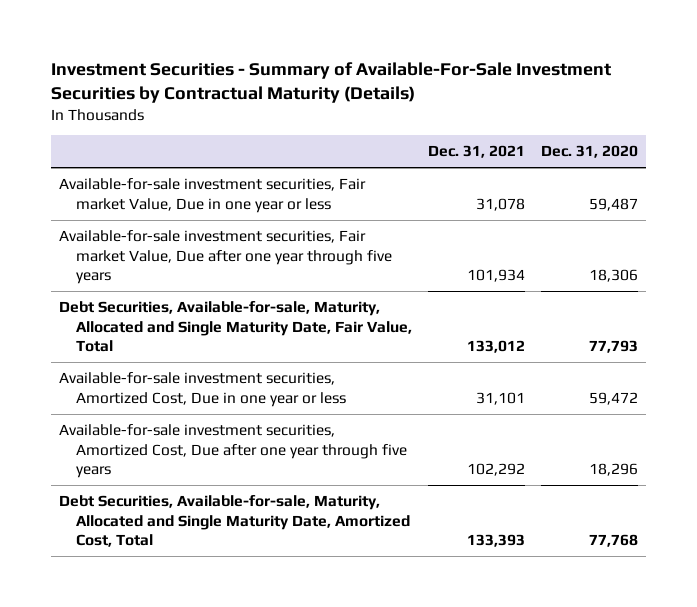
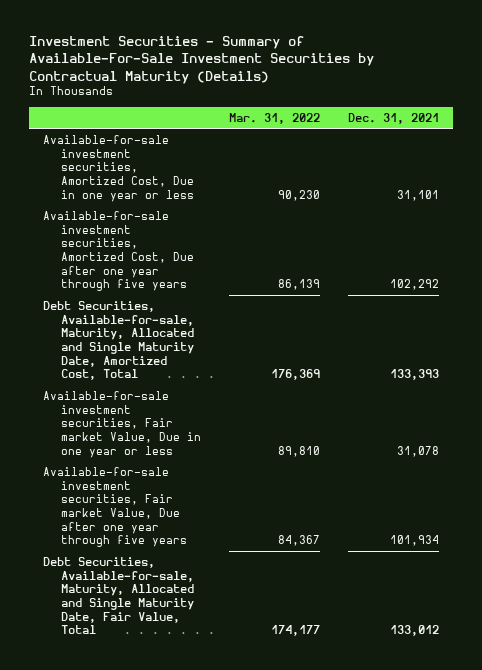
[541,145,639,159] Dec. 31, 2020 -> none
none -> [228,112,320,124] Mar. 31, 2022
[58,178,366,213] Available-for-sale investment securities, Fair market Value, Due in one year or less -> [43,391,201,458] Available-for-sale investment securities, Fair market Value, Due in one year or less
[58,230,392,285] Available-for-sale investment securities, Fair market Value, Due after one year through five years -> [43,467,187,548] Available-for-sale investment securities, Fair market Value, Due after one year through five years
[58,301,412,353] Debt Securities, Available-for-sale, Maturity, Allocated and Single Maturity Date, Fair Value, Total -> [43,557,194,635] Debt Securities, Available-for-sale, Maturity, Allocated and Single Maturity Date, Fair Value, Total

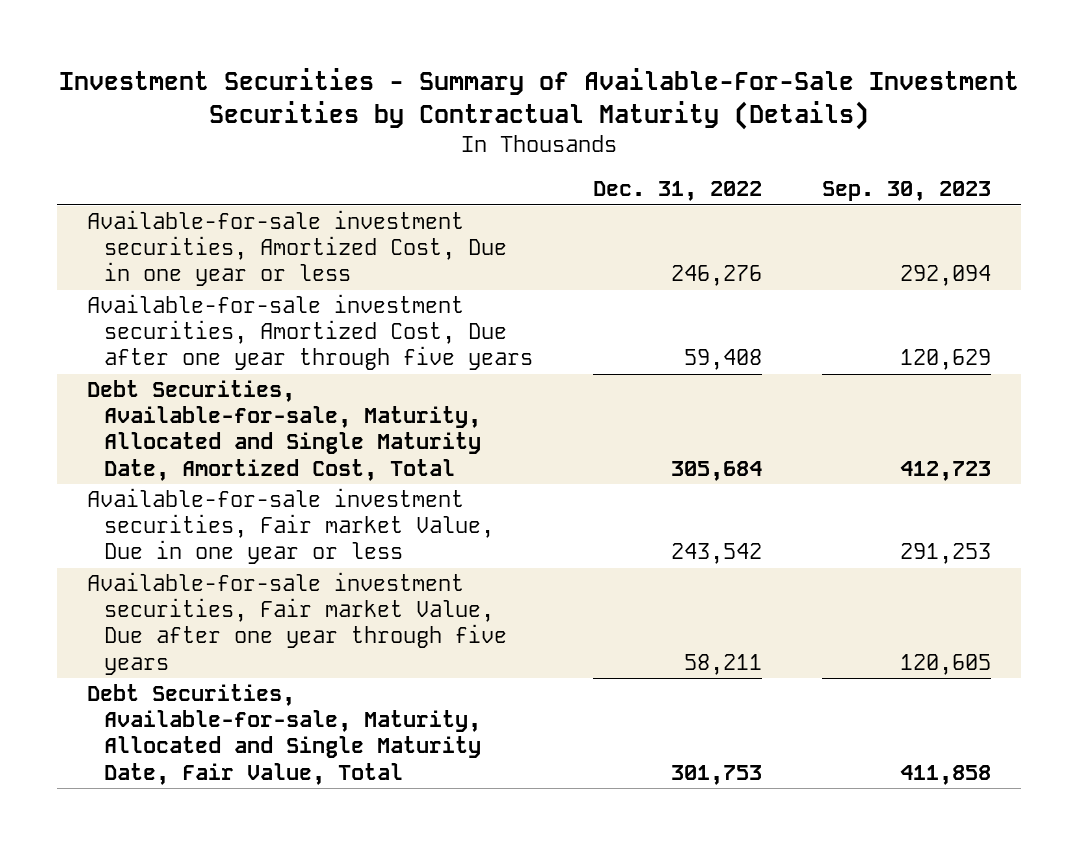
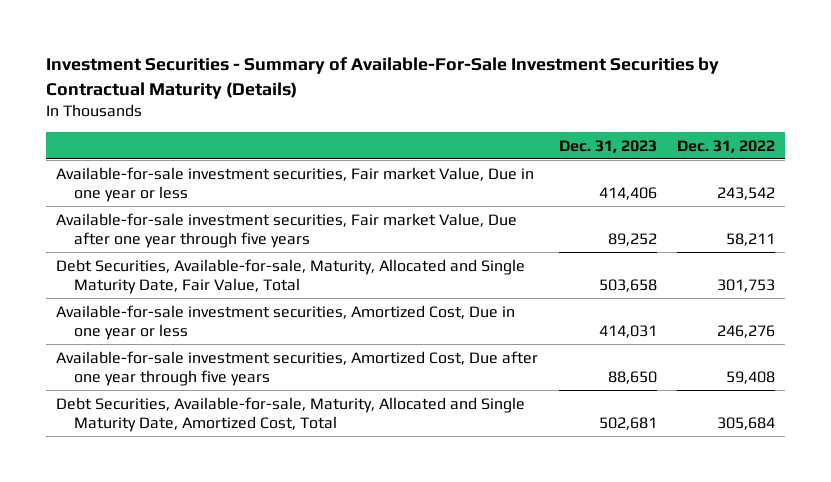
[822,181,992,202] Sep. 30, 2023 -> none
none -> [558,139,657,153] Dec. 31, 2023
[87,210,508,287] Available-for-sale investment securities, Amortized Cost, Due in one year or less -> [55,304,515,340] Available-for-sale investment securities, Amortized Cost, Due in one year or less
[87,294,534,371] Available-for-sale investment securities, Amortized Cost, Due after one year through five years -> [55,350,538,386] Available-for-sale investment securities, Amortized Cost, Due after one year through five years
[87,380,482,481] Debt Securities, Available-for-sale, Maturity, Allocated and Single Maturity Date, Amortized Cost, Total -> [55,396,525,432] Debt Securities, Available-for-sale, Maturity, Allocated and Single Maturity Date, Amortized Cost, Total

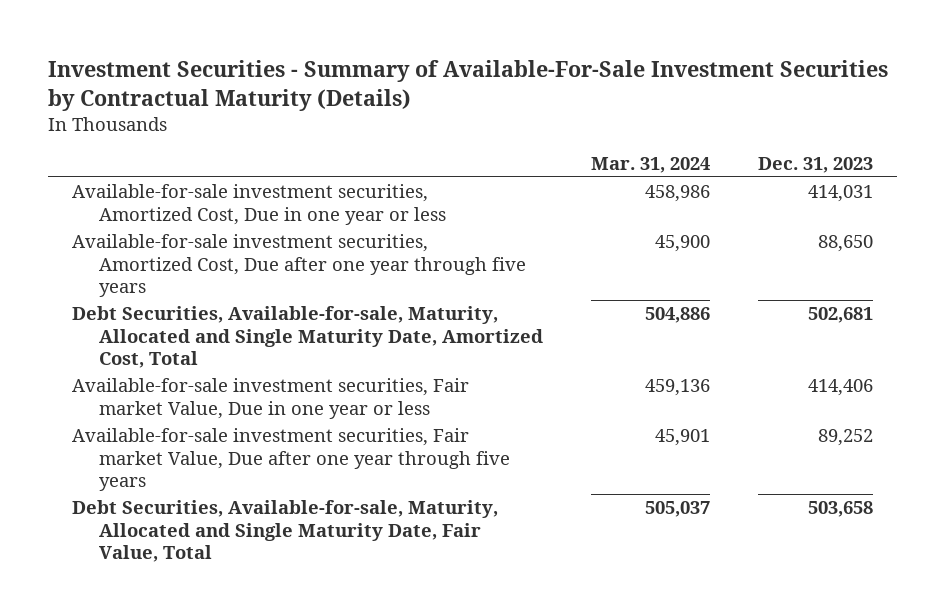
[677,139,776,153] Dec. 31, 2022 -> none
none -> [590,156,710,173] Mar. 31, 2024
[55,166,534,202] Available-for-sale investment securities, Fair market Value, Due in one year or less -> [71,378,469,419] Available-for-sale investment securities, Fair market Value, Due in one year or less
[55,212,517,248] Available-for-sale investment securities, Fair market Value, Due after one year through five years -> [71,428,510,492] Available-for-sale investment securities, Fair market Value, Due after one year through five years
[55,258,525,294] Debt Securities, Available-for-sale, Maturity, Allocated and Single Maturity Date, Fair Value, Total -> [71,500,498,563] Debt Securities, Available-for-sale, Maturity, Allocated and Single Maturity Date, Fair Value, Total

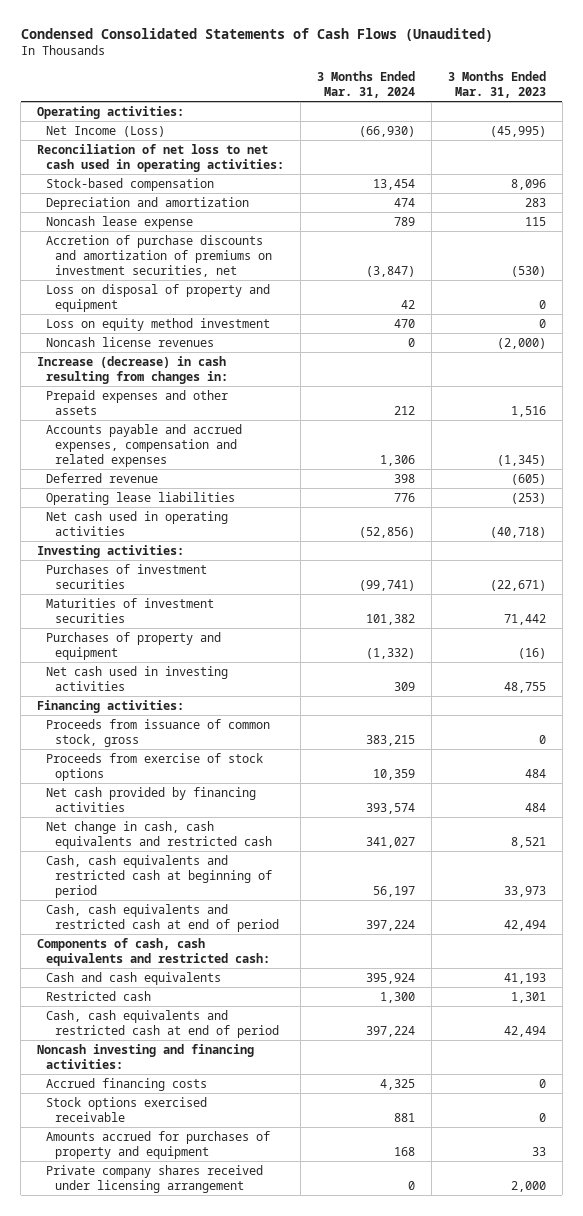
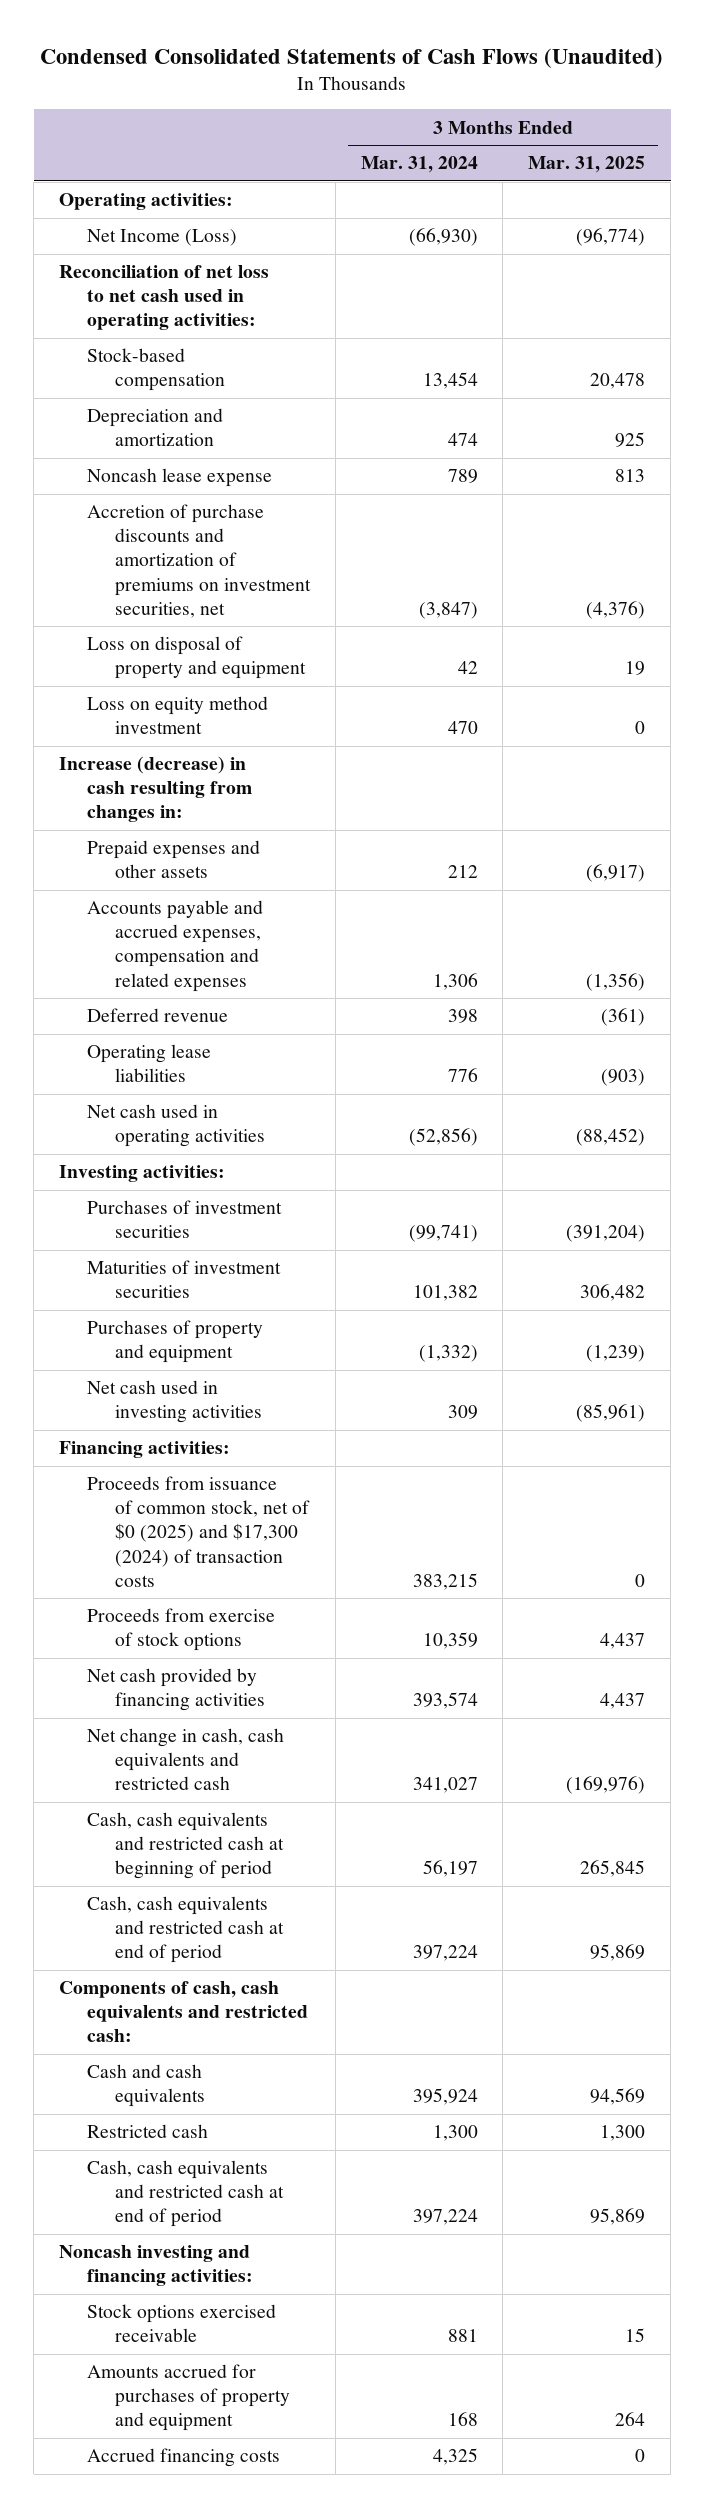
[447,70,546,99] 3 Months Ended Mar. 31, 2023 -> none
none -> [528,156,646,174] Mar. 31, 2025
[46,336,215,347] Noncash license revenues -> none
[46,718,271,747] Proceeds from issuance of common stock, gross -> [86,1476,310,1587] Proceeds from issuance of common stock, net of $0 (2025) and $17,300 (2024) of transaction costs
[46,1164,264,1193] Private company shares received under licensing arrangement -> none
[46,1077,208,1091] Accrued financing costs -> [86,2448,280,2468] Accrued financing costs

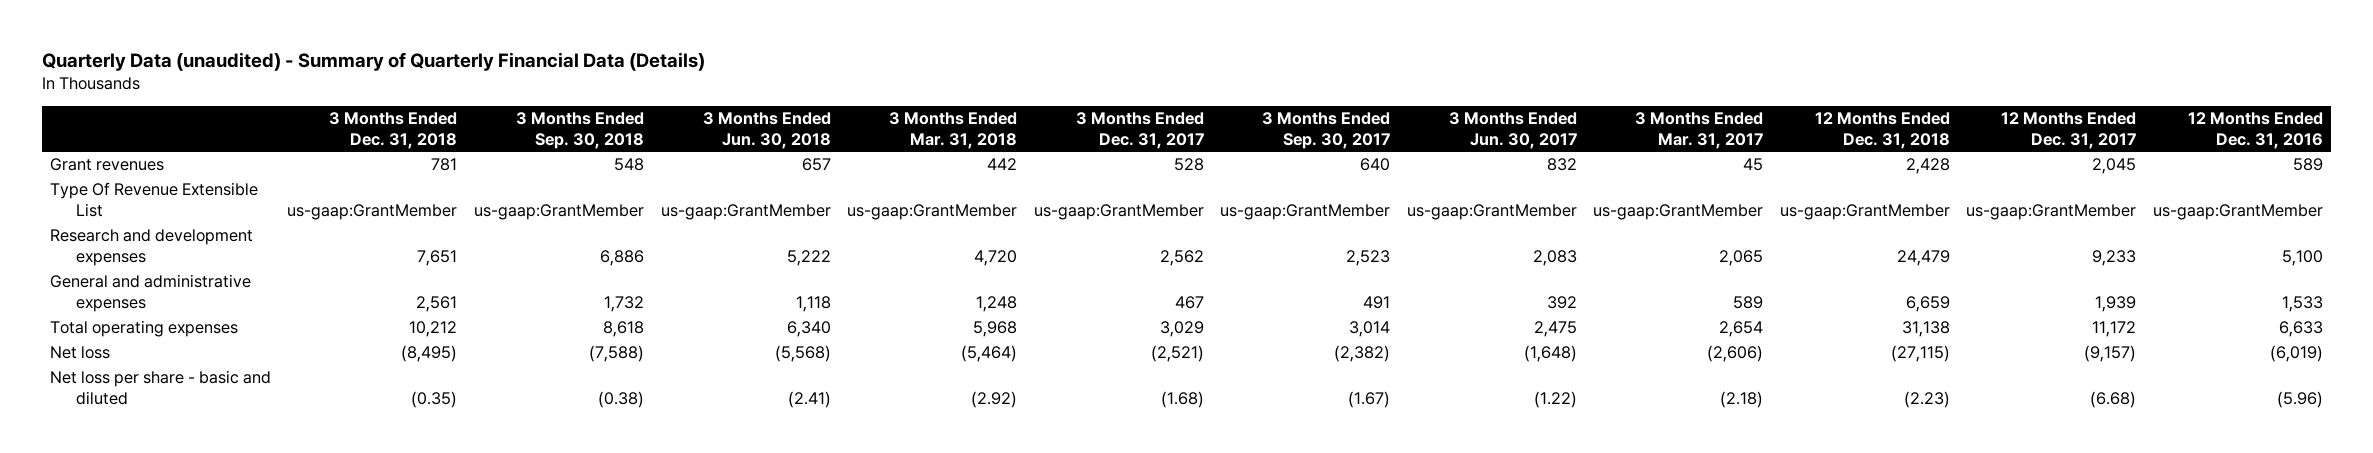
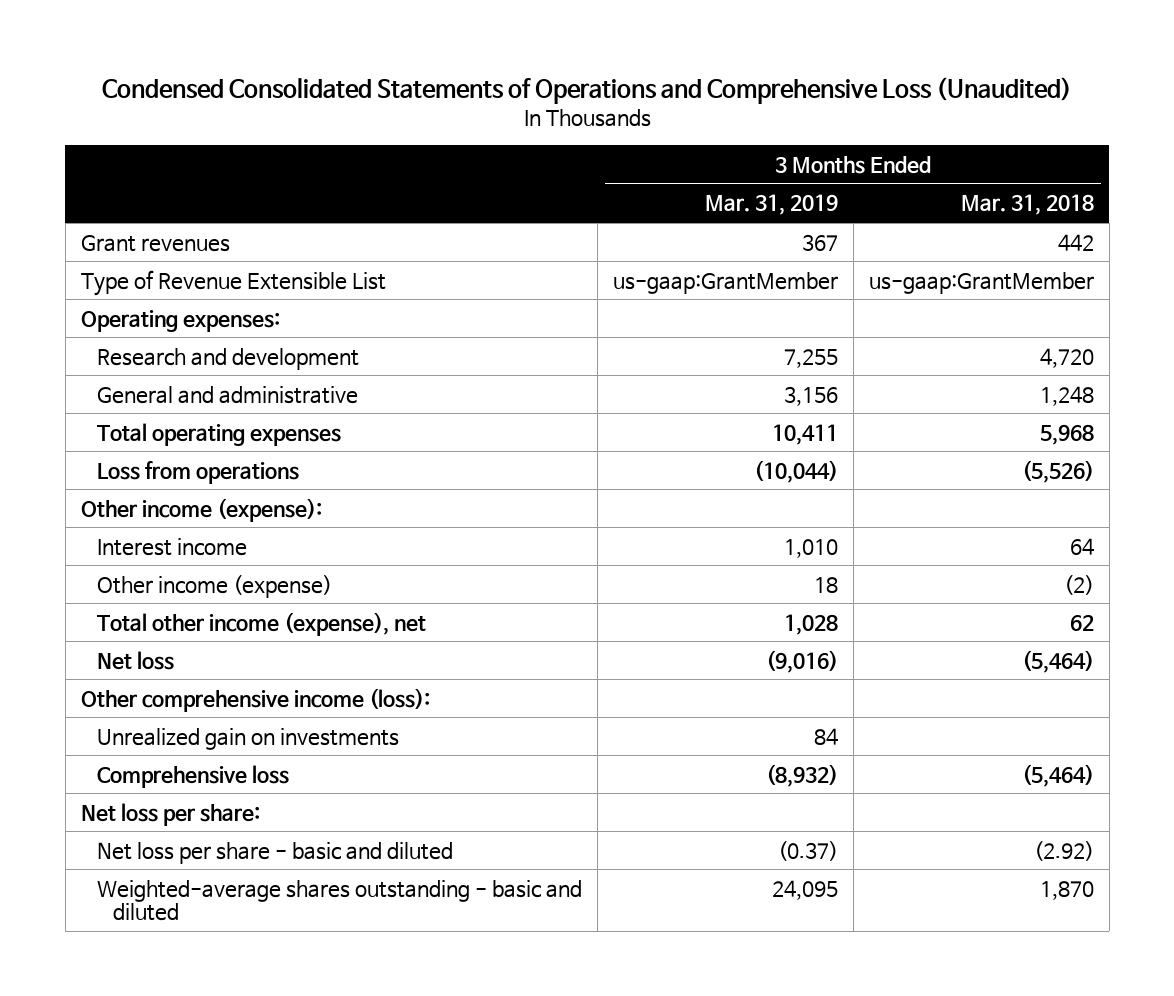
[41,52,705,72] Quarterly Data (unaudited) - Summary of Quarterly Financial Data (Details) -> [102,77,1073,105] Condensed Consolidated Statements of Operations and Comprehensive Loss (Unaudited)
[329,111,458,149] 3 Months Ended Dec. 31, 2018 -> none
[516,111,645,149] 3 Months Ended Sep. 30, 2018 -> none
[702,111,831,149] 3 Months Ended Jun. 30, 2018 -> none
[1075,111,1204,149] 3 Months Ended Dec. 31, 2017 -> none
[1262,111,1391,149] 3 Months Ended Sep. 30, 2017 -> none
[1448,111,1577,149] 3 Months Ended Jun. 30, 2017 -> none
[1635,111,1764,149] 3 Months Ended Mar. 31, 2017 -> none
[1814,111,1950,149] 12 Months Ended Dec. 31, 2018 -> none
[2001,111,2137,149] 12 Months Ended Dec. 31, 2017 -> none
[2187,111,2323,149] 12 Months Ended Dec. 31, 2016 -> none
none -> [704,194,838,216] Mar. 31, 2019
[49,182,258,217] Type Of Revenue Extensible List -> [80,269,386,296] Type of Revenue Extensible List
none -> [80,309,280,332] Operating expenses:
[49,229,253,266] Research and development expenses -> [96,347,359,370] Research and development
[49,274,251,312] General and administrative expenses -> [96,385,358,404] General and administrative
none -> [96,460,299,484] Loss from operations
none -> [80,497,322,522] Other income (expense):
none -> [96,537,247,556] Interest income
none -> [96,574,332,598] Other income (expense)
none -> [96,611,426,636] Total other income (expense), net
none -> [80,687,430,712] Other comprehensive income (loss):
none -> [96,727,399,750] Unrealized gain on investments
none -> [96,764,289,788] Comprehensive loss
none -> [80,802,260,826] Net loss per share:
none -> [96,879,582,922] Weighted-average shares outstanding - basic and diluted

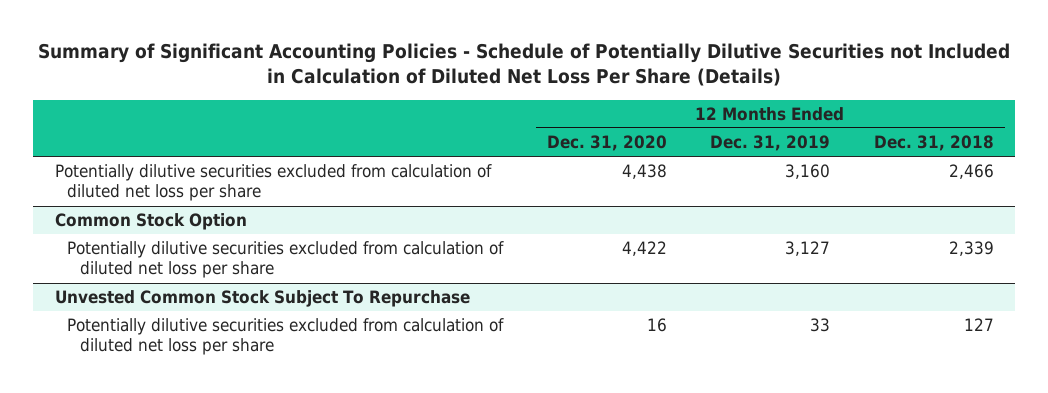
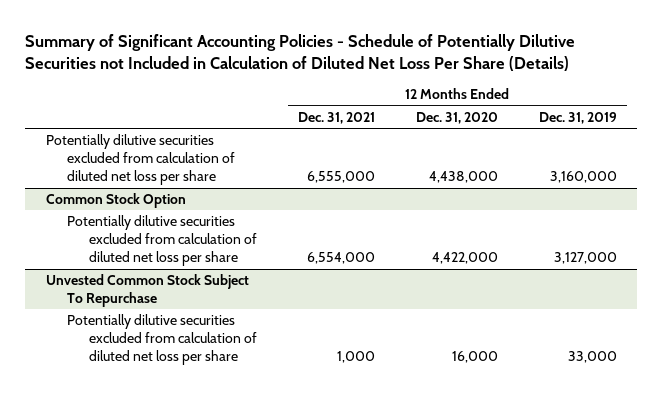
[873,134,994,151] Dec. 31, 2018 -> none
none -> [298,111,376,124] Dec. 31, 2021
[621,164,667,180] 4,438 -> [428,171,498,184] 4,438,000
[785,164,831,180] 3,160 -> [549,171,617,184] 3,160,000
[621,241,667,257] 4,422 -> [431,252,498,265] 4,422,000
[785,241,831,257] 3,127 -> [553,252,617,265] 3,127,000
[646,318,667,333] 16 -> [451,351,498,364] 16,000
[810,318,831,333] 33 -> [567,351,617,364] 33,000

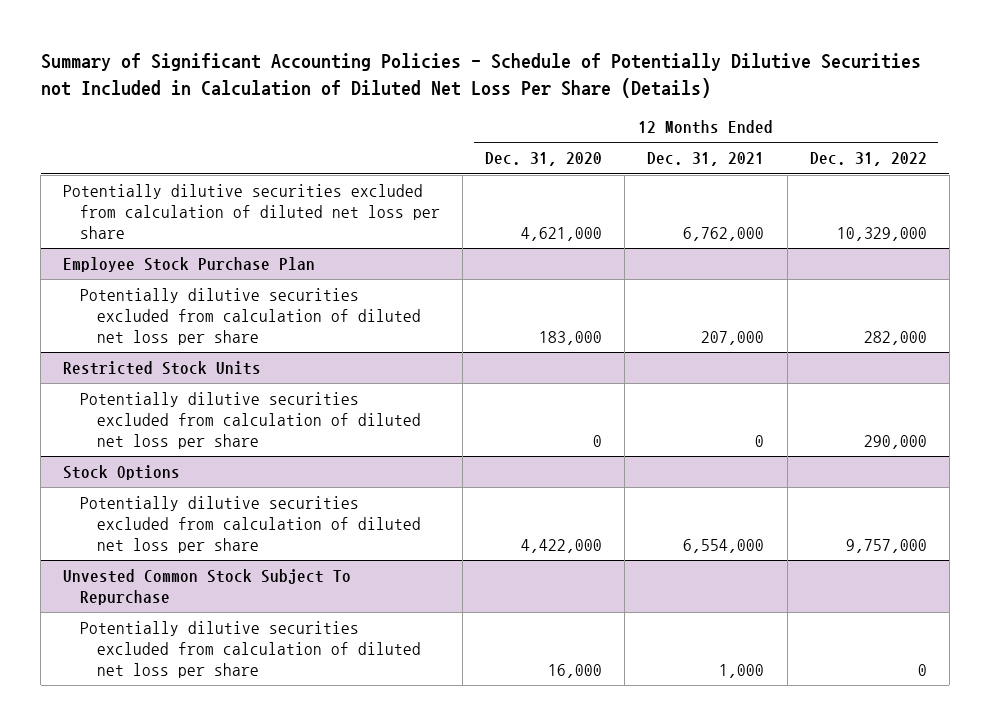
[538,111,617,124] Dec. 31, 2019 -> none
none -> [809,152,927,167] Dec. 31, 2022
[307,171,376,184] 6,555,000 -> [683,226,765,241] 6,762,000
[428,171,498,184] 4,438,000 -> [521,226,603,241] 4,621,000
none -> [63,257,316,273] Employee Stock Purchase Plan
none -> [80,288,421,345] Potentially dilutive securities excluded from calculation of diluted net loss per share
none -> [63,361,262,376] Restricted Stock Units
none -> [80,392,421,449] Potentially dilutive securities excluded from calculation of diluted net loss per share
[45,193,186,209] Common Stock Option -> [63,465,181,481] Stock Options

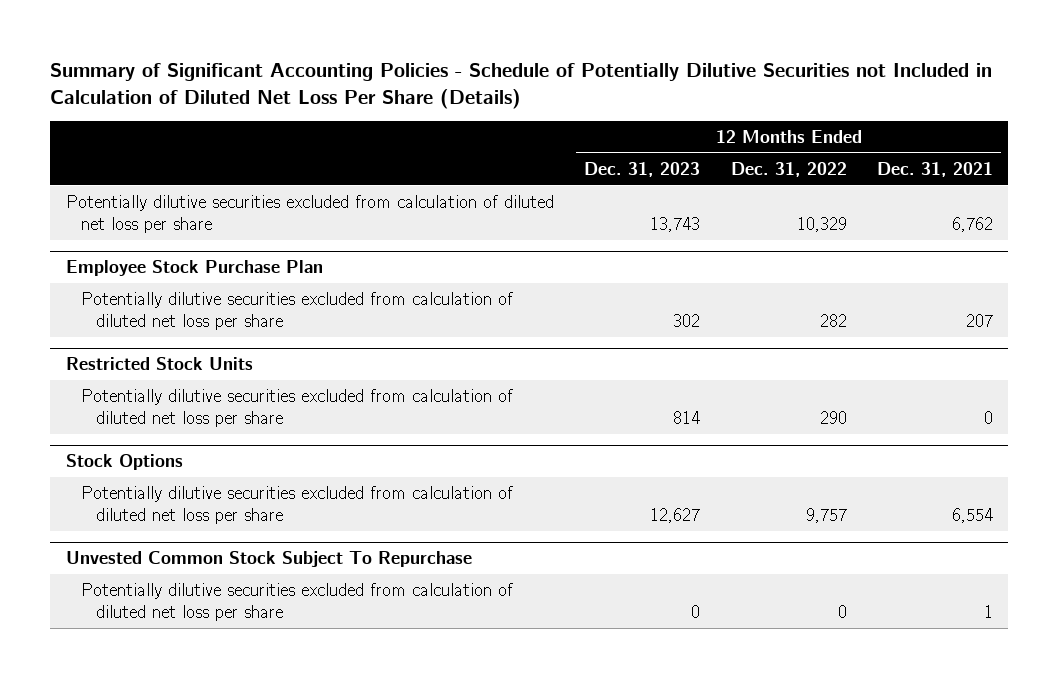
[485,152,603,167] Dec. 31, 2020 -> none
none -> [584,161,701,177] Dec. 31, 2023
[683,226,765,241] 6,762,000 -> [952,216,994,232] 6,762
[836,226,927,241] 10,329,000 -> [796,216,847,232] 10,329
[701,330,765,345] 207,000 -> [966,313,994,327] 207
[863,330,927,345] 282,000 -> [819,313,847,327] 282
[863,434,927,449] 290,000 -> [819,410,847,424] 290
[683,538,765,553] 6,554,000 -> [952,507,994,523] 6,554
[845,538,927,553] 9,757,000 -> [805,507,847,523] 9,757
[719,663,765,678] 1,000 -> [984,604,994,618] 1

